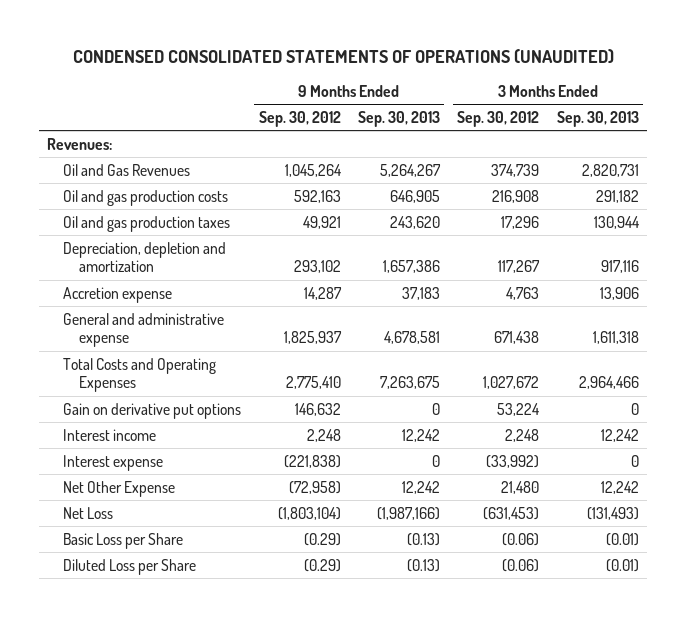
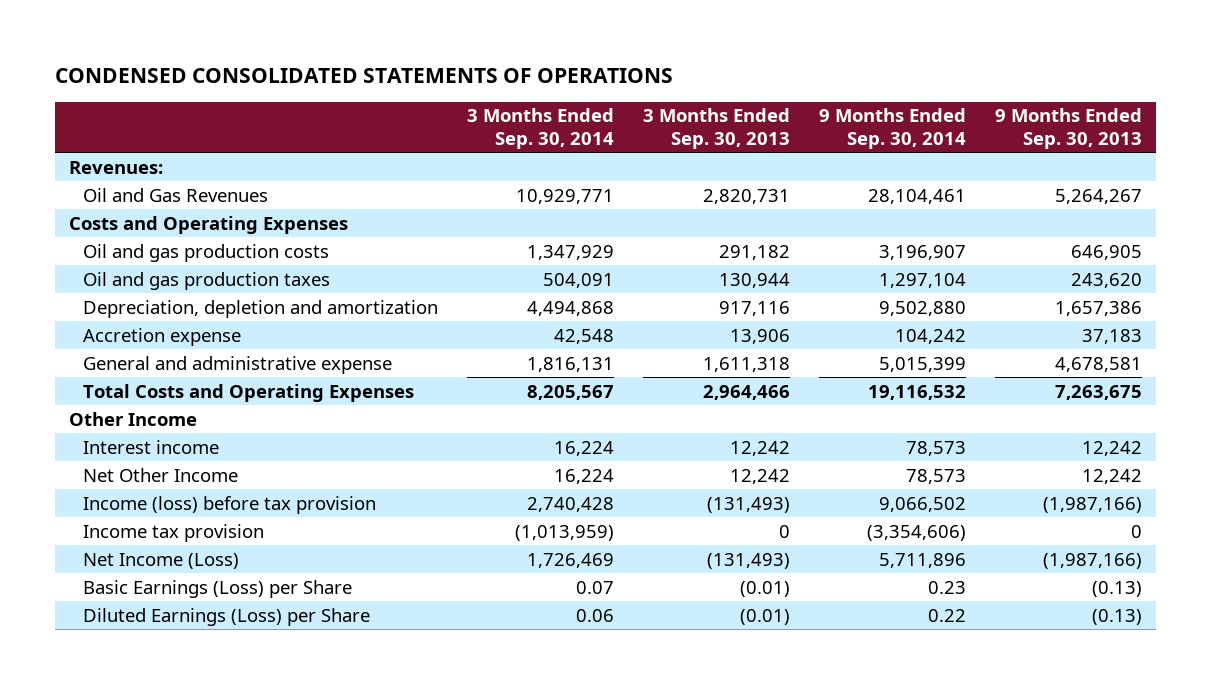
[73,48,615,64] CONDENSED CONSOLIDATED STATEMENTS OF OPERATIONS (UNAUDITED) -> [55,68,674,84] CONDENSED CONSOLIDATED STATEMENTS OF OPERATIONS
[258,110,341,127] Sep. 30, 2012 -> none
[457,110,540,127] Sep. 30, 2012 -> none
none -> [467,108,615,150] 3 Months Ended Sep. 30, 2014
none -> [818,108,966,150] 9 Months Ended Sep. 30, 2014
none -> [69,215,349,234] Costs and Operating Expenses
[63,402,242,419] Gain on derivative put options -> none
none -> [69,411,198,426] Other Income
[63,454,164,471] Interest expense -> none
[63,480,176,497] Net Other Expense -> [83,467,239,482] Net Other Income
none -> [83,495,377,514] Income (loss) before tax provision
none -> [83,523,265,542] Income tax provision
[63,506,114,519] Net Loss -> [83,552,240,569] Net Income (Loss)
[63,532,184,549] Basic Loss per Share -> [83,579,353,598] Basic Earnings (Loss) per Share
[63,558,197,575] Diluted Loss per Share -> [83,607,371,626] Diluted Earnings (Loss) per Share

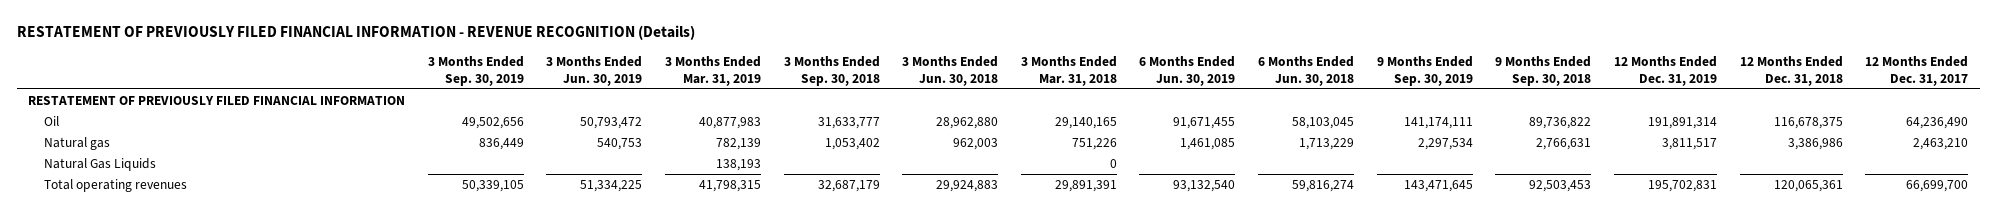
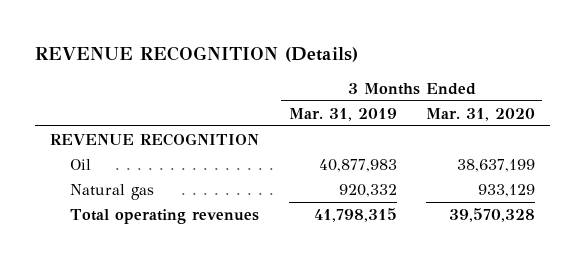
[16,25,695,41] RESTATEMENT OF PREVIOUSLY FILED FINANCIAL INFORMATION - REVENUE RECOGNITION (Details) -> [34,45,358,62] REVENUE RECOGNITION (Details)
[427,55,524,86] 3 Months Ended Sep. 30, 2019 -> none
[546,55,643,86] 3 Months Ended Jun. 30, 2019 -> none
[783,55,880,86] 3 Months Ended Sep. 30, 2018 -> none
[902,55,999,86] 3 Months Ended Jun. 30, 2018 -> none
[1020,55,1117,86] 3 Months Ended Mar. 31, 2018 -> none
[1139,55,1236,86] 6 Months Ended Jun. 30, 2019 -> none
[1258,55,1355,86] 6 Months Ended Jun. 30, 2018 -> none
[1376,55,1473,86] 9 Months Ended Sep. 30, 2019 -> none
[1495,55,1592,86] 9 Months Ended Sep. 30, 2018 -> none
[1614,55,1718,86] 12 Months Ended Dec. 31, 2019 -> none
[1739,55,1843,86] 12 Months Ended Dec. 31, 2018 -> none
[1865,55,1969,86] 12 Months Ended Dec. 31, 2017 -> none
none -> [426,107,536,121] Mar. 31, 2020
[27,95,405,105] RESTATEMENT OF PREVIOUSLY FILED FINANCIAL INFORMATION -> none
none -> [49,133,259,147] REVENUE RECOGNITION
[43,157,156,171] Natural Gas Liquids -> none
[715,137,761,150] 782,139 -> [338,184,397,198] 920,332

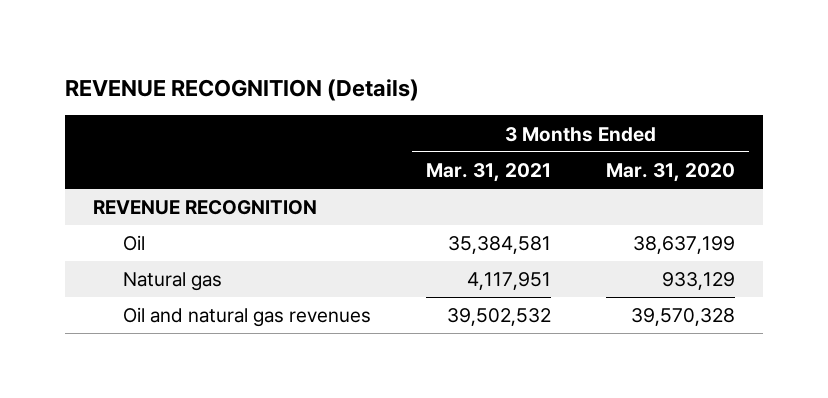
[288,107,397,121] Mar. 31, 2019 -> none
none -> [425,163,551,183] Mar. 31, 2021
[70,209,260,225] Total operating revenues -> [122,307,371,328] Oil and natural gas revenues

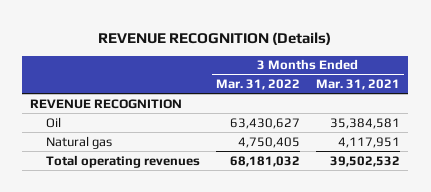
[606,163,736,183] Mar. 31, 2020 -> none
none -> [216,79,301,91] Mar. 31, 2022
[122,307,371,328] Oil and natural gas revenues -> [45,154,200,168] Total operating revenues

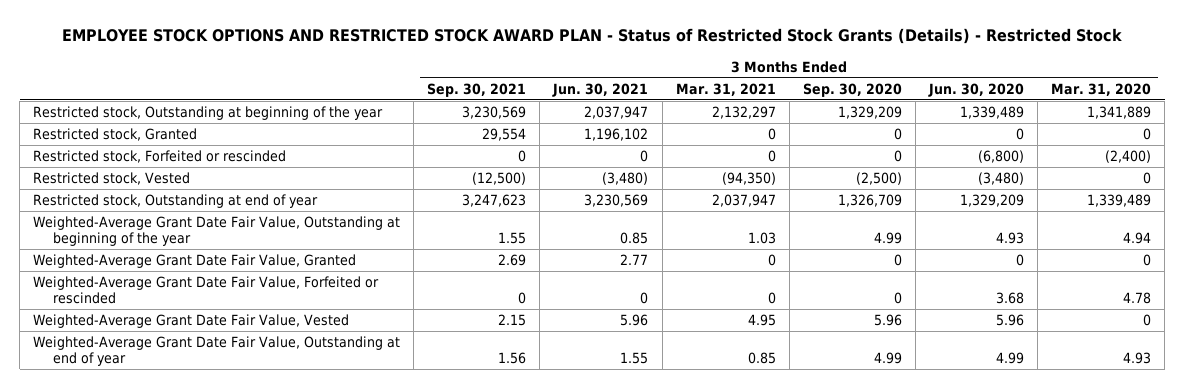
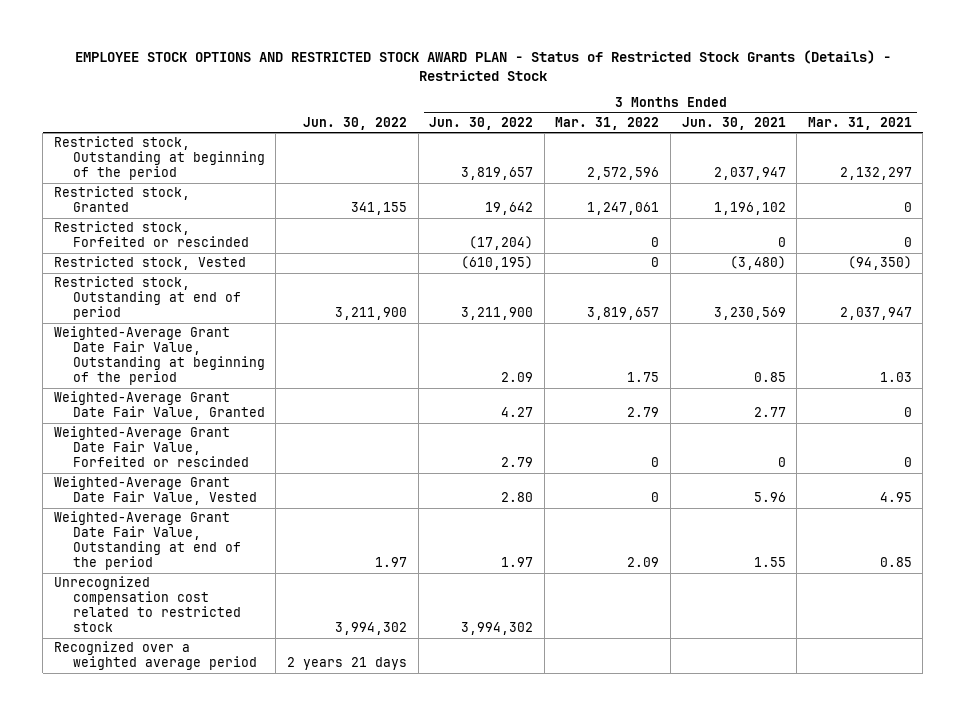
[427,82,527,97] Sep. 30, 2021 -> none
[802,82,902,97] Sep. 30, 2020 -> none
[927,82,1024,97] Jun. 30, 2020 -> none
[1051,82,1152,96] Mar. 31, 2020 -> none
none -> [303,117,408,131] Jun. 30, 2022
none -> [429,117,534,131] Jun. 30, 2022
none -> [555,117,660,131] Mar. 31, 2022
[33,106,384,121] Restricted stock, Outstanding at beginning of the year -> [53,136,265,181] Restricted stock, Outstanding at beginning of the period
[33,194,319,209] Restricted stock, Outstanding at end of year -> [53,276,241,321] Restricted stock, Outstanding at end of period
[33,216,401,247] Weighted-Average Grant Date Fair Value, Outstanding at beginning of the year -> [53,326,265,386] Weighted-Average Grant Date Fair Value, Outstanding at beginning of the period
[33,336,401,367] Weighted-Average Grant Date Fair Value, Outstanding at end of year -> [53,511,241,571] Weighted-Average Grant Date Fair Value, Outstanding at end of the period
none -> [53,576,241,633] Unrecognized compensation cost related to restricted stock
none -> [53,641,257,671] Recognized over a weighted average period

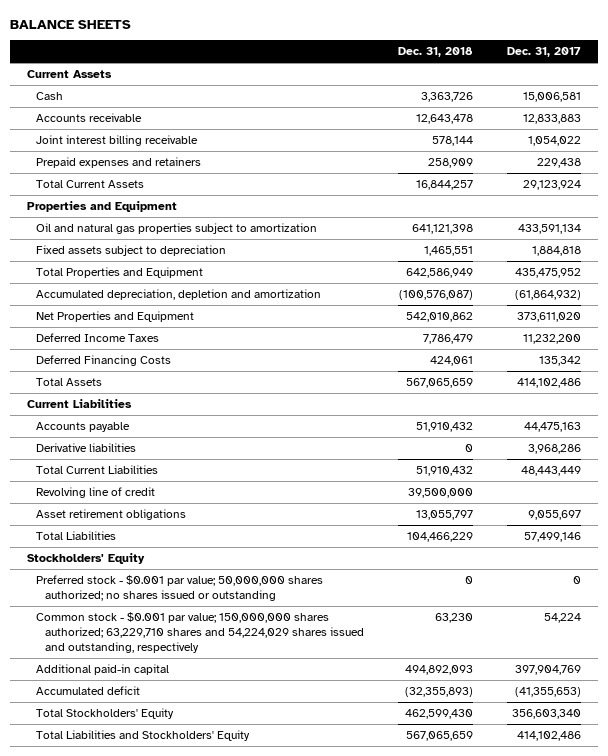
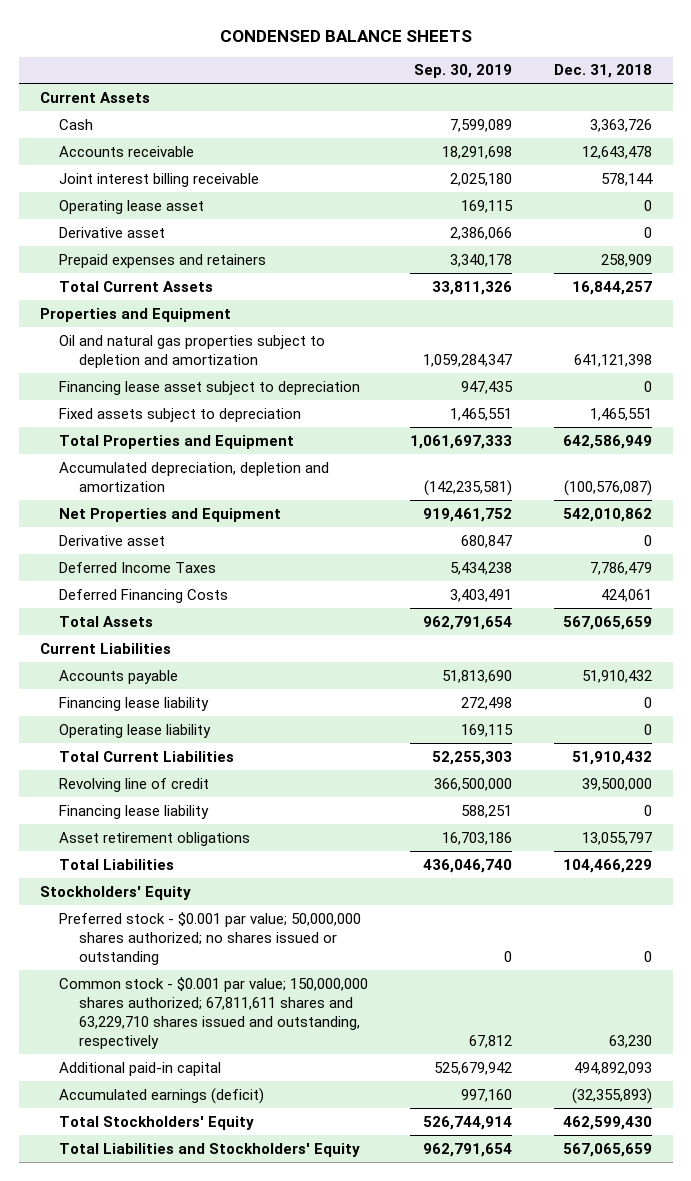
[10,19,132,29] BALANCE SHEETS -> [219,29,472,42] CONDENSED BALANCE SHEETS
[507,47,582,58] Dec. 31, 2017 -> none
none -> [413,64,512,79] Sep. 30, 2019
none -> [59,199,205,214] Operating lease asset
none -> [59,226,166,238] Derivative asset
[35,222,317,234] Oil and natural gas properties subject to amortization -> [59,334,326,368] Oil and natural gas properties subject to depletion and amortization
none -> [59,380,361,395] Financing lease asset subject to depreciation
none -> [59,534,166,546] Derivative asset
[35,442,136,452] Derivative liabilities -> none
none -> [59,696,210,711] Financing lease liability
none -> [59,723,212,738] Operating lease liability
none -> [59,804,210,819] Financing lease liability
[35,611,364,653] Common stock - $0.001 par value; 150,000,000 shares authorized; 63,229,710 shares and 54,224,029 shares issued and outstanding, respectively -> [59,976,369,1050] Common stock - $0.001 par value; 150,000,000 shares authorized; 67,811,611 shares and 63,229,710 shares issued and outstanding, respectively
[35,685,140,695] Accumulated deficit -> [59,1087,265,1104] Accumulated earnings (deficit)

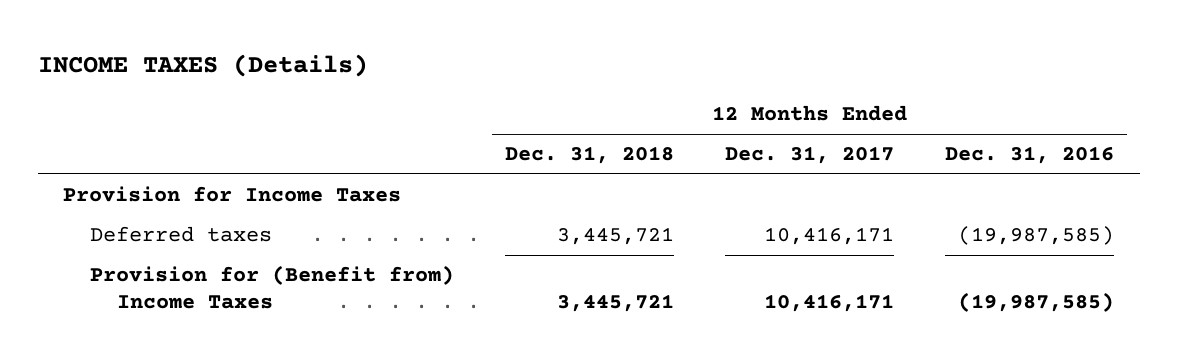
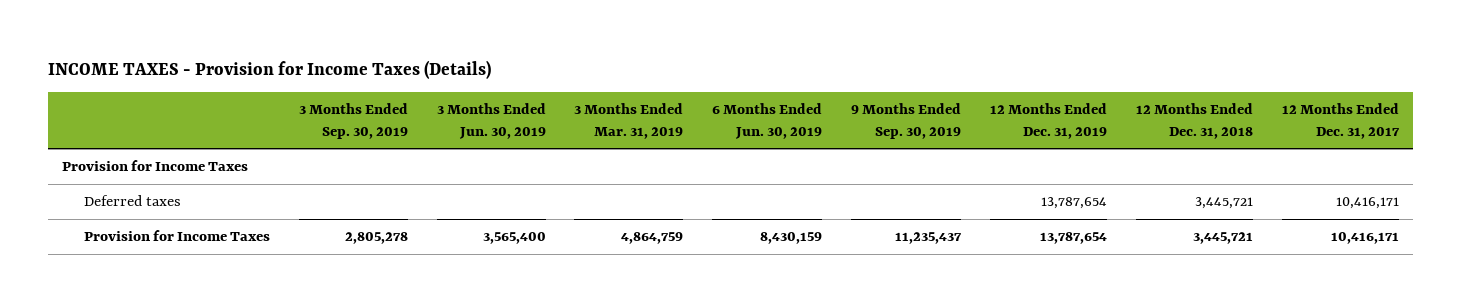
[37,53,368,77] INCOME TAXES (Details) -> [48,59,492,79] INCOME TAXES - Provision for Income Taxes (Details)
[945,146,1115,165] Dec. 31, 2016 -> none
none -> [298,102,408,139] 3 Months Ended Sep. 30, 2019
none -> [436,102,546,139] 3 Months Ended Jun. 30, 2019
none -> [574,102,684,139] 3 Months Ended Mar. 31, 2019
none -> [712,102,823,139] 6 Months Ended Jun. 30, 2019
none -> [851,102,962,139] 9 Months Ended Sep. 30, 2019
none -> [990,102,1108,139] 12 Months Ended Dec. 31, 2019
[90,265,455,310] Provision for (Benefit from) Income Taxes -> [83,230,270,242] Provision for Income Taxes

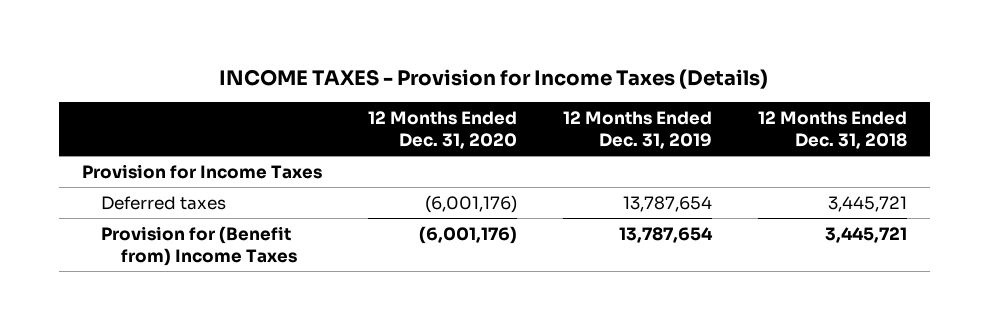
[298,102,408,139] 3 Months Ended Sep. 30, 2019 -> none
[436,102,546,139] 3 Months Ended Jun. 30, 2019 -> none
[574,102,684,139] 3 Months Ended Mar. 31, 2019 -> none
[712,102,823,139] 6 Months Ended Jun. 30, 2019 -> none
[851,102,962,139] 9 Months Ended Sep. 30, 2019 -> none
[1281,102,1400,139] 12 Months Ended Dec. 31, 2017 -> none
none -> [367,111,517,150] 12 Months Ended Dec. 31, 2020
[83,230,270,242] Provision for Income Taxes -> [101,225,297,266] Provision for (Benefit from) Income Taxes

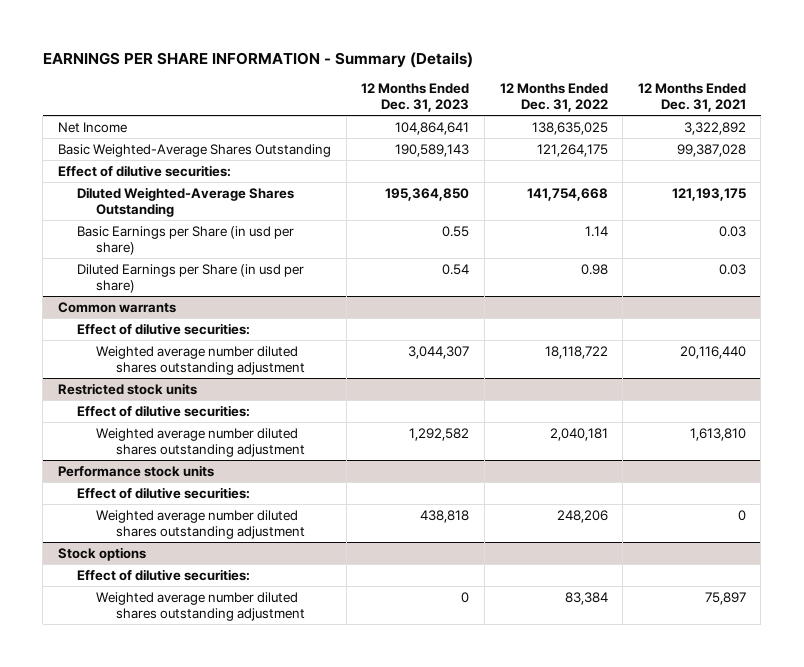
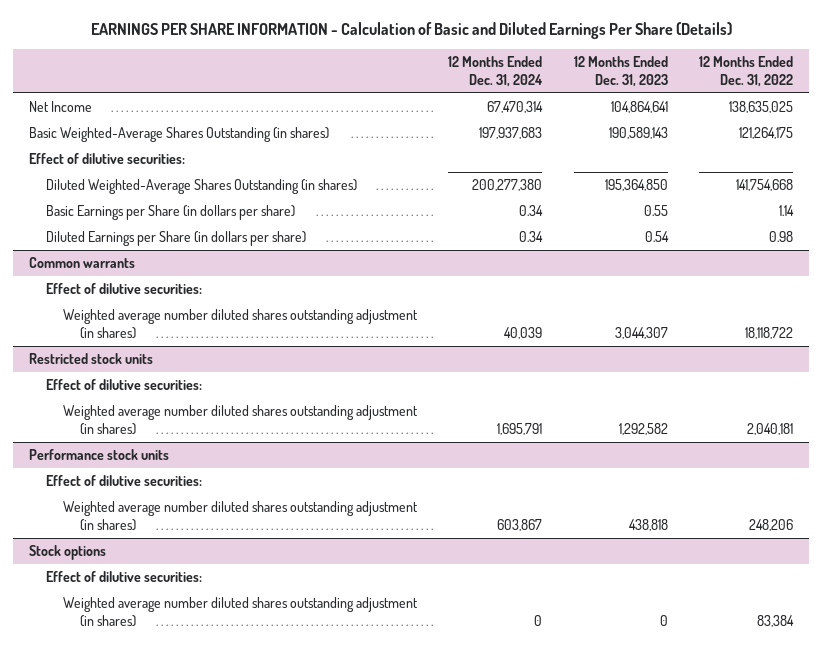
[42,51,473,68] EARNINGS PER SHARE INFORMATION - Summary (Details) -> [90,21,732,39] EARNINGS PER SHARE INFORMATION - Calculation of Basic and Diluted Earnings Per Share (Details)
[637,83,746,113] 12 Months Ended Dec. 31, 2021 -> none
none -> [448,56,544,87] 12 Months Ended Dec. 31, 2024
[58,143,332,157] Basic Weighted-Average Shares Outstanding -> [28,127,329,143] Basic Weighted-Average Shares Outstanding (in shares)
[77,186,295,217] Diluted Weighted-Average Shares Outstanding -> [45,179,357,195] Diluted Weighted-Average Shares Outstanding (in shares)
[77,225,295,255] Basic Earnings per Share (in usd per share) -> [45,205,295,221] Basic Earnings per Share (in dollars per share)
[77,263,305,293] Diluted Earnings per Share (in usd per share) -> [45,231,306,247] Diluted Earnings per Share (in dollars per share)
[96,345,305,375] Weighted average number diluted shares outstanding adjustment -> [62,309,418,339] Weighted average number diluted shares outstanding adjustment (in shares)
[96,427,305,457] Weighted average number diluted shares outstanding adjustment -> [62,405,418,435] Weighted average number diluted shares outstanding adjustment (in shares)
[96,509,305,539] Weighted average number diluted shares outstanding adjustment -> [62,501,418,531] Weighted average number diluted shares outstanding adjustment (in shares)
[96,591,305,621] Weighted average number diluted shares outstanding adjustment -> [62,597,418,627] Weighted average number diluted shares outstanding adjustment (in shares)

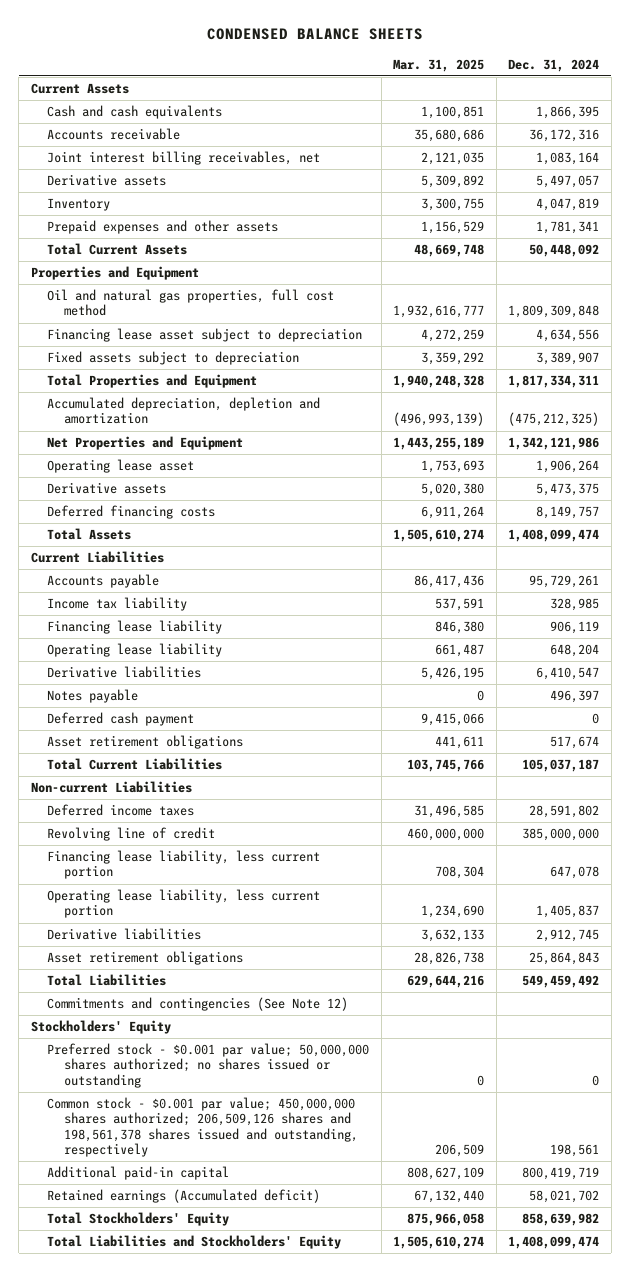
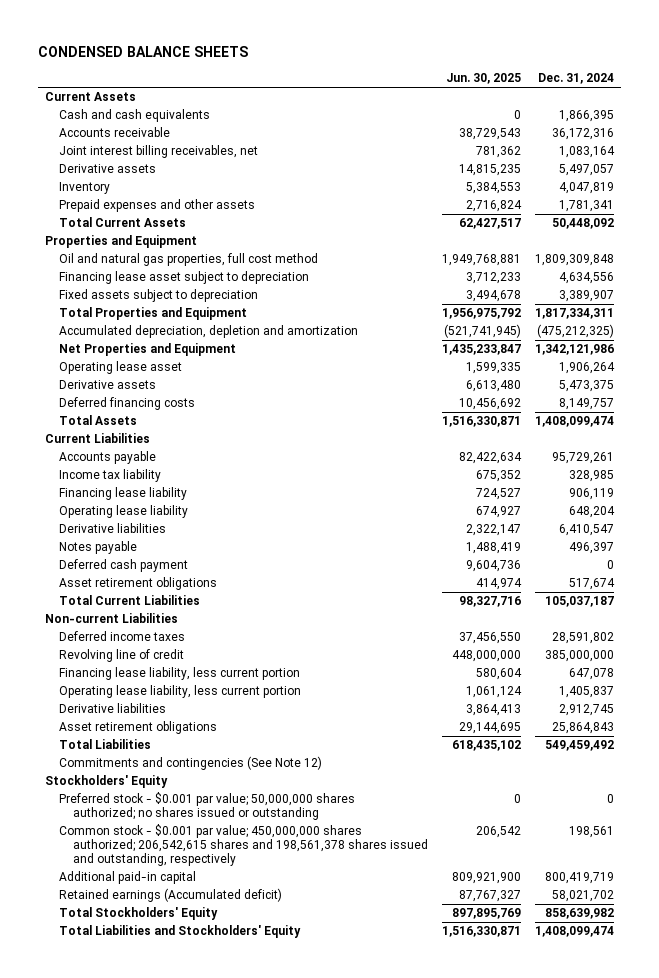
[393,58,485,72] Mar. 31, 2025 -> none
none -> [445,73,521,85] Jun. 30, 2025
[47,1097,358,1157] Common stock - $0.001 par value; 450,000,000 shares authorized; 206,509,126 shares and 198,561,378 shares issued and outstanding, respectively -> [58,824,428,867] Common stock - $0.001 par value; 450,000,000 shares authorized; 206,542,615 shares and 198,561,378 shares issued and outstanding, respectively

